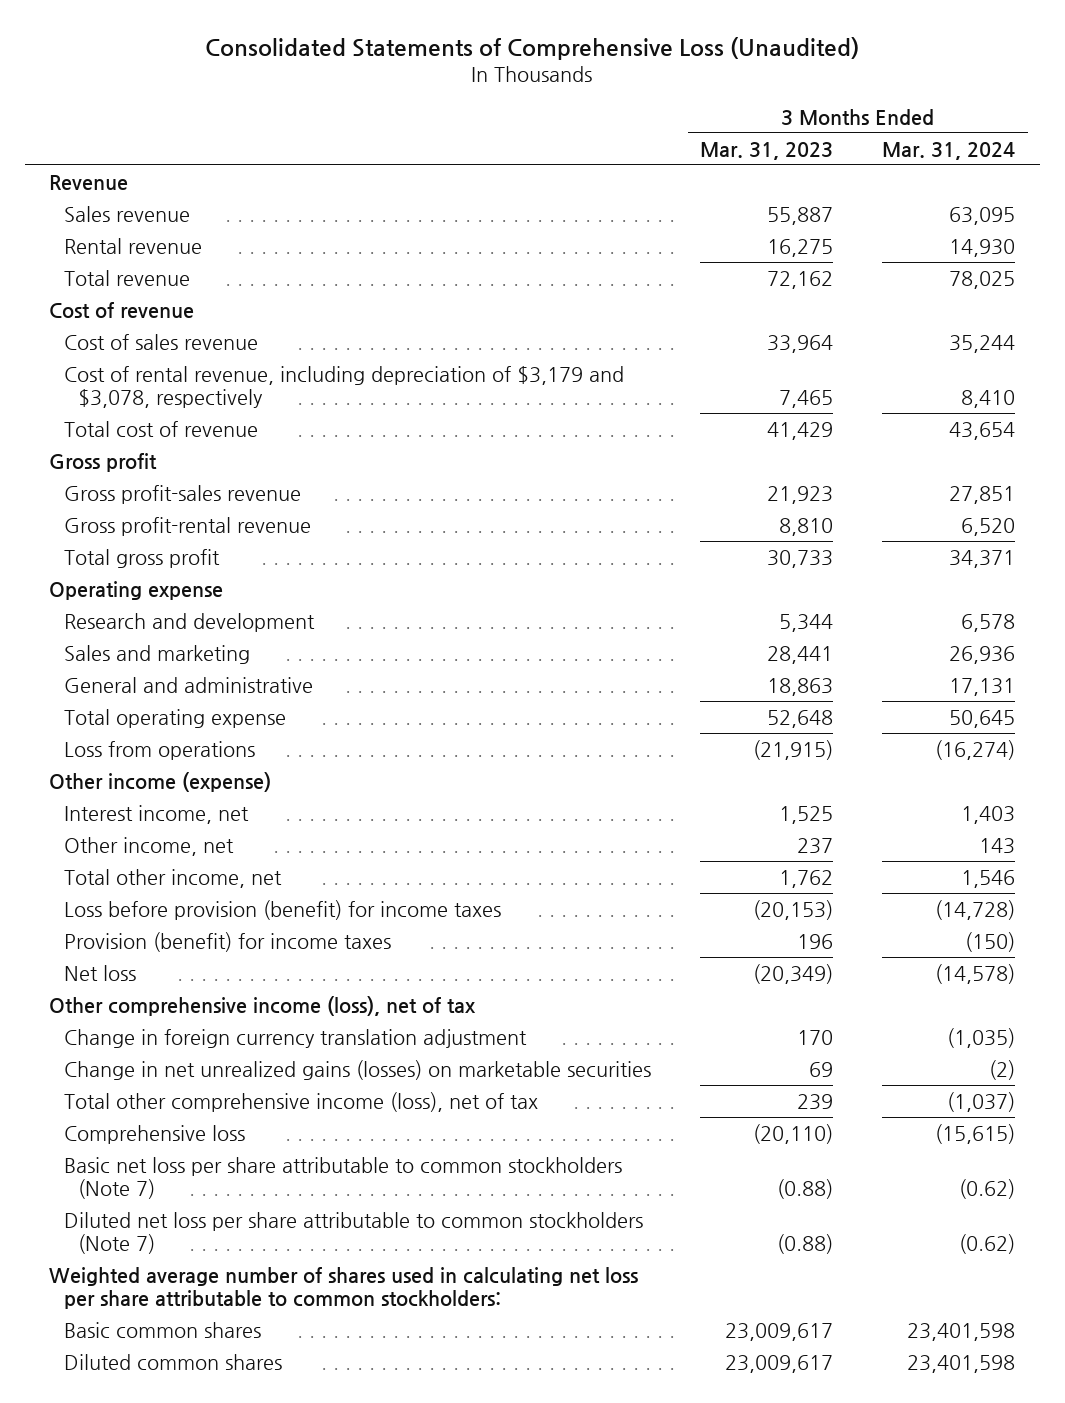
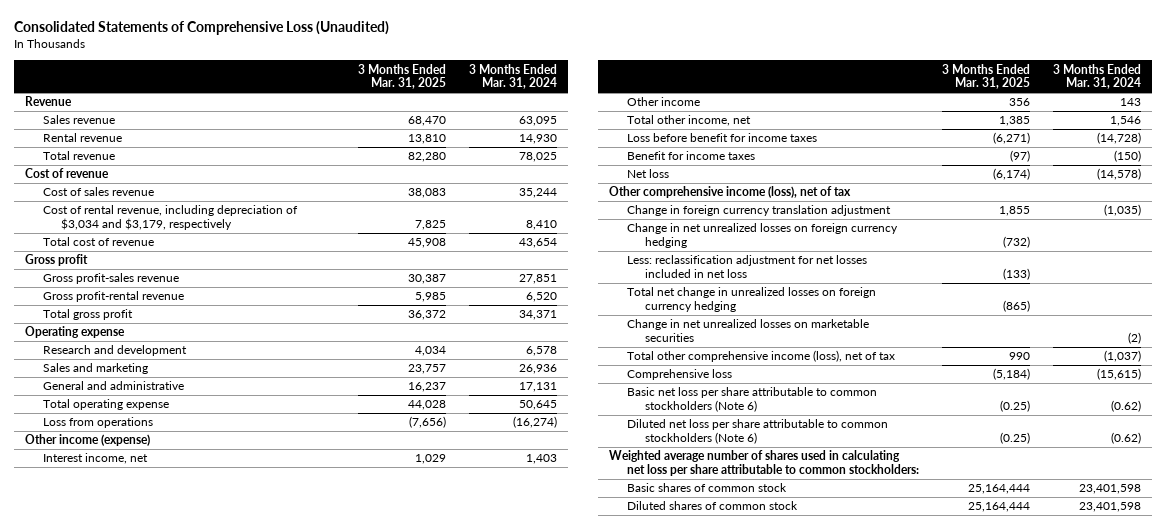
[700,141,834,160] Mar. 31, 2023 -> none
none -> [358,63,447,90] 3 Months Ended Mar. 31, 2025
[63,365,624,408] Cost of rental revenue, including depreciation of $3,179 and $3,078, respectively -> [43,205,299,231] Cost of rental revenue, including depreciation of $3,034 and $3,179, respectively
[63,836,234,856] Other income, net -> [627,97,701,107] Other income
[63,899,501,920] Loss before provision (benefit) for income taxes -> [627,133,818,143] Loss before benefit for income taxes
[63,931,391,952] Provision (benefit) for income taxes -> [627,151,756,161] Benefit for income taxes
none -> [627,223,899,249] Change in net unrealized losses on foreign currency hedging
none -> [627,255,868,279] Less: reclassification adjustment for net losses included in net loss
none -> [627,287,877,313] Total net change in unrealized losses on foreign currency hedging
[63,1059,651,1080] Change in net unrealized gains (losses) on marketable securities -> [627,319,870,343] Change in net unrealized losses on marketable securities
[63,1156,622,1199] Basic net loss per share attributable to common stockholders (Note 7) -> [627,387,878,413] Basic net loss per share attributable to common stockholders (Note 6)
[63,1211,643,1254] Diluted net loss per share attributable to common stockholders (Note 7) -> [627,419,889,445] Diluted net loss per share attributable to common stockholders (Note 6)
[63,1321,261,1338] Basic common shares -> [627,483,788,493] Basic shares of common stock
[63,1353,282,1370] Diluted common shares -> [627,501,799,511] Diluted shares of common stock

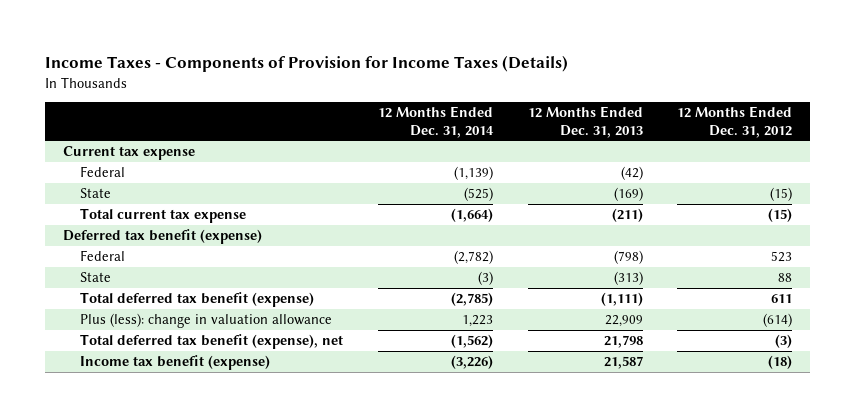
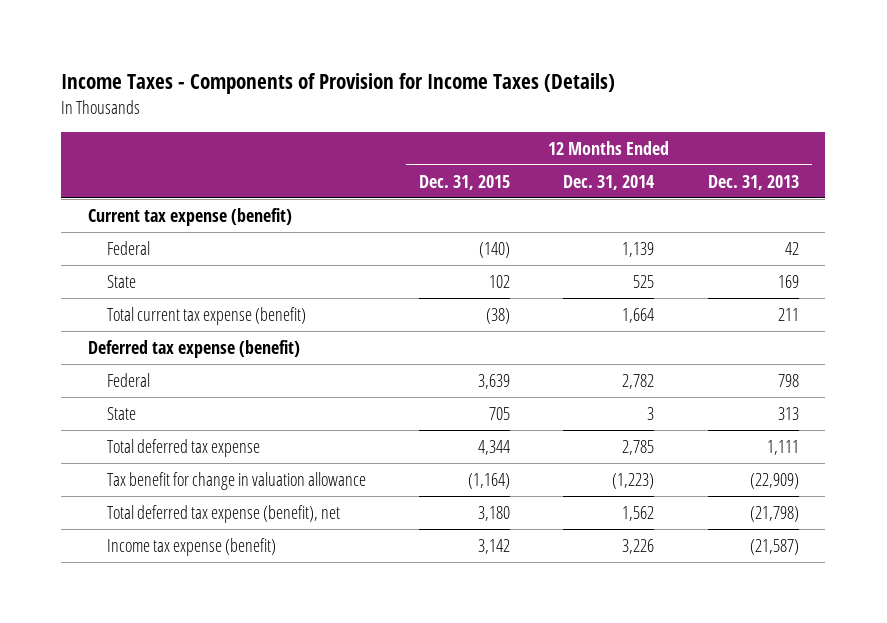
[677,106,793,138] 12 Months Ended Dec. 31, 2012 -> none
none -> [418,174,510,190] Dec. 31, 2015
[62,146,195,161] Current tax expense -> [88,207,293,226] Current tax expense (benefit)
[453,166,493,181] (1,139) -> [622,241,655,257] 1,139
[620,166,643,181] (42) -> [784,241,799,255] 42
[463,187,493,202] (525) -> [633,274,655,288] 525
[613,187,643,202] (169) -> [777,274,799,288] 169
[79,208,246,224] Total current tax expense -> [106,306,306,325] Total current tax expense (benefit)
[450,208,493,223] (1,664) -> [622,307,655,323] 1,664
[611,208,643,223] (211) -> [777,307,799,321] 211
[62,229,262,245] Deferred tax benefit (expense) -> [88,339,301,358] Deferred tax expense (benefit)
[453,250,493,265] (2,782) -> [622,373,655,389] 2,782
[613,250,643,265] (798) -> [777,373,799,387] 798
[477,271,493,286] (3) -> [647,406,655,420] 3
[613,271,643,286] (313) -> [777,406,799,420] 313
[79,292,314,308] Total deferred tax benefit (expense) -> [106,438,260,457] Total deferred tax expense
[450,292,493,307] (2,785) -> [622,439,655,455] 2,785
[600,292,643,307] (1,111) -> [766,439,799,455] 1,111
[79,313,332,329] Plus (less): change in valuation allowance -> [106,471,366,490] Tax benefit for change in valuation allowance
[461,315,493,328] 1,223 -> [612,472,655,489] (1,223)
[604,315,643,328] 22,909 -> [749,472,799,489] (22,909)
[79,334,343,350] Total deferred tax benefit (expense), net -> [106,504,340,523] Total deferred tax expense (benefit), net
[450,334,493,349] (1,562) -> [622,505,655,521] 1,562
[603,335,643,349] 21,798 -> [749,505,799,522] (21,798)
[79,355,270,371] Income tax benefit (expense) -> [106,537,276,556] Income tax expense (benefit)
[450,355,493,370] (3,226) -> [622,538,655,554] 3,226
[603,356,643,370] 21,587 -> [749,538,799,555] (21,587)

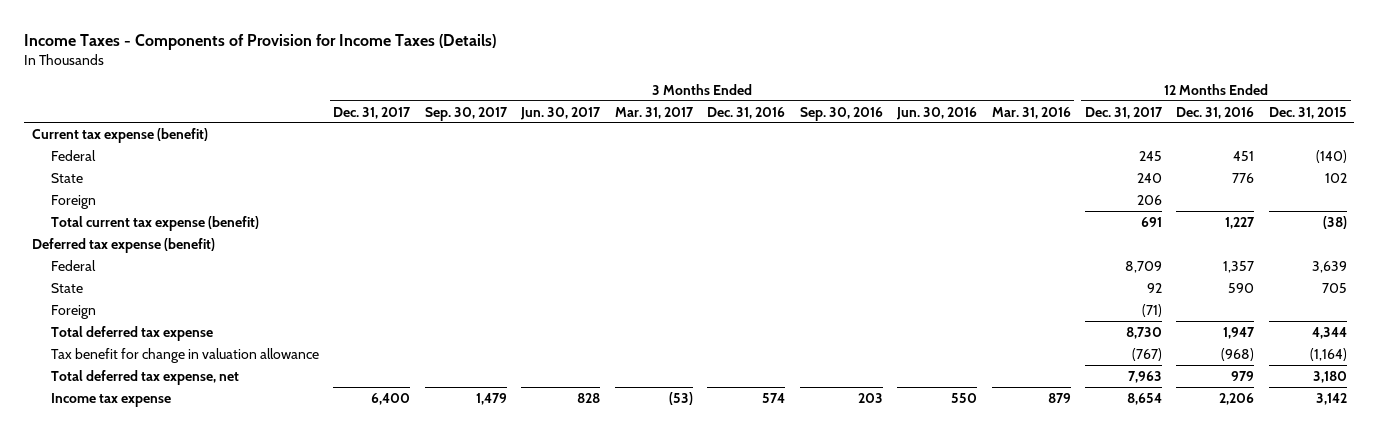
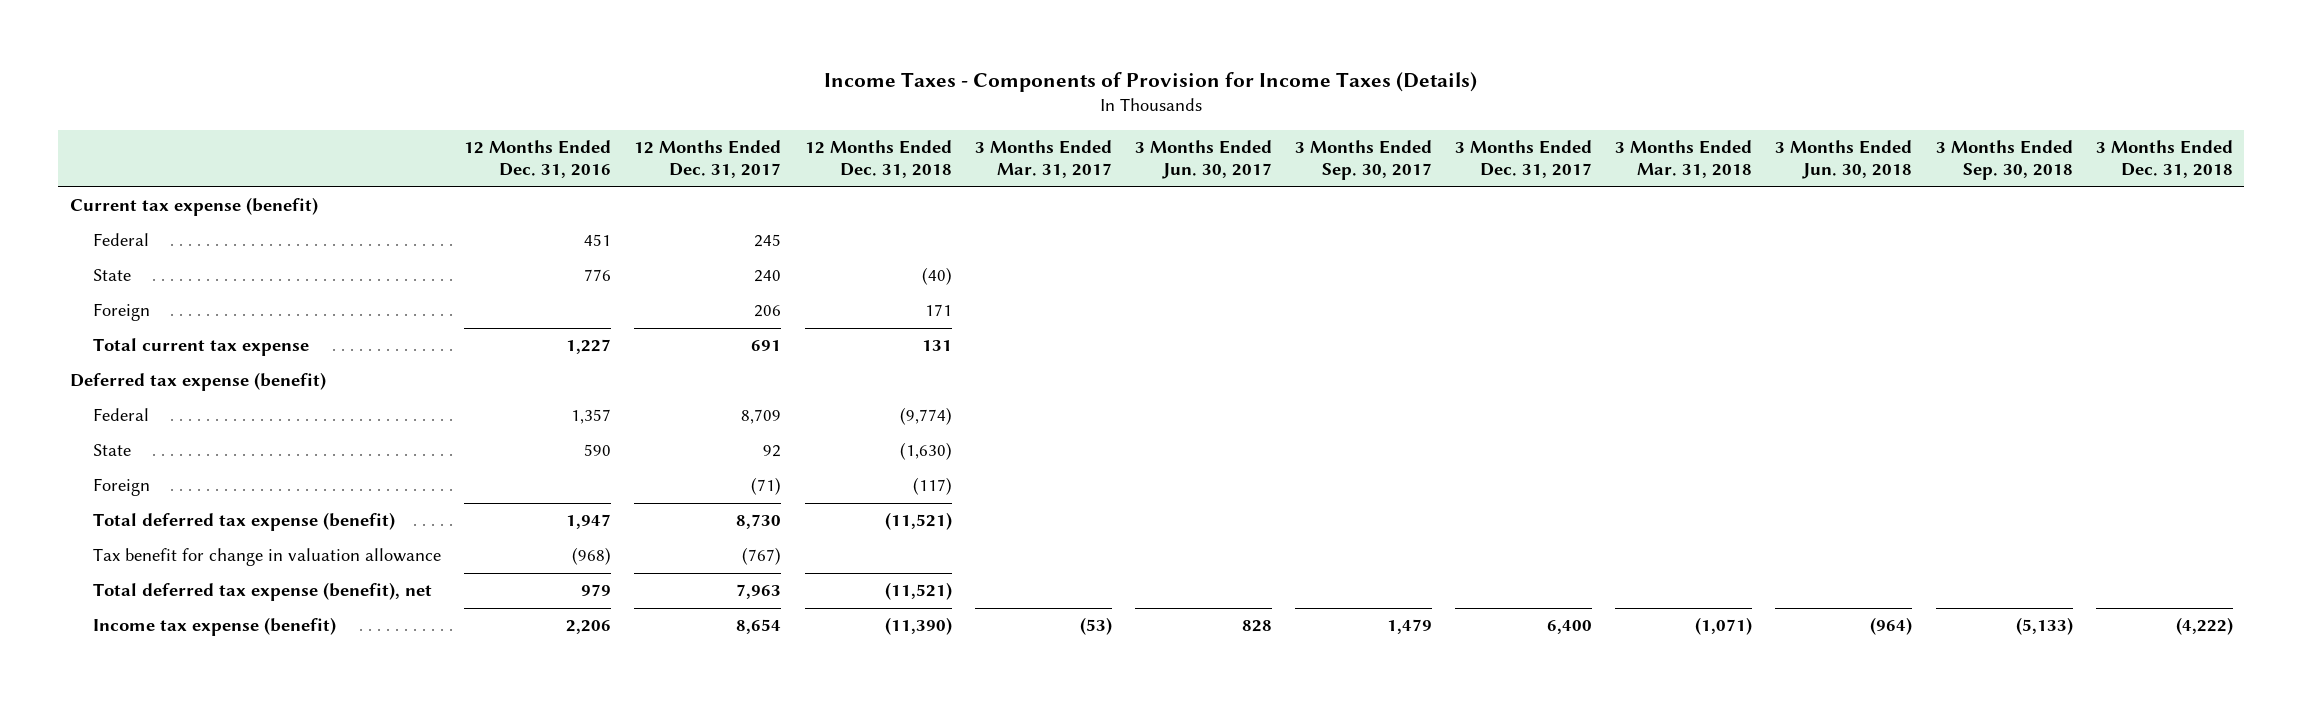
[707,106,786,119] Dec. 31, 2016 -> none
[799,106,883,121] Sep. 30, 2016 -> none
[896,106,978,120] Jun. 30, 2016 -> none
[991,106,1071,119] Mar. 31, 2016 -> none
[1268,106,1347,119] Dec. 31, 2015 -> none
none -> [804,140,952,179] 12 Months Ended Dec. 31, 2018
none -> [1615,140,1753,179] 3 Months Ended Mar. 31, 2018
none -> [1775,140,1913,180] 3 Months Ended Jun. 30, 2018
none -> [1935,140,2073,181] 3 Months Ended Sep. 30, 2018
none -> [2095,140,2233,179] 3 Months Ended Dec. 31, 2018
[50,215,259,231] Total current tax expense (benefit) -> [93,338,310,357] Total current tax expense
[50,325,213,341] Total deferred tax expense -> [93,512,396,532] Total deferred tax expense (benefit)
[50,369,239,385] Total deferred tax expense, net -> [93,582,433,602] Total deferred tax expense (benefit), net
[50,392,171,407] Income tax expense -> [93,617,337,637] Income tax expense (benefit)

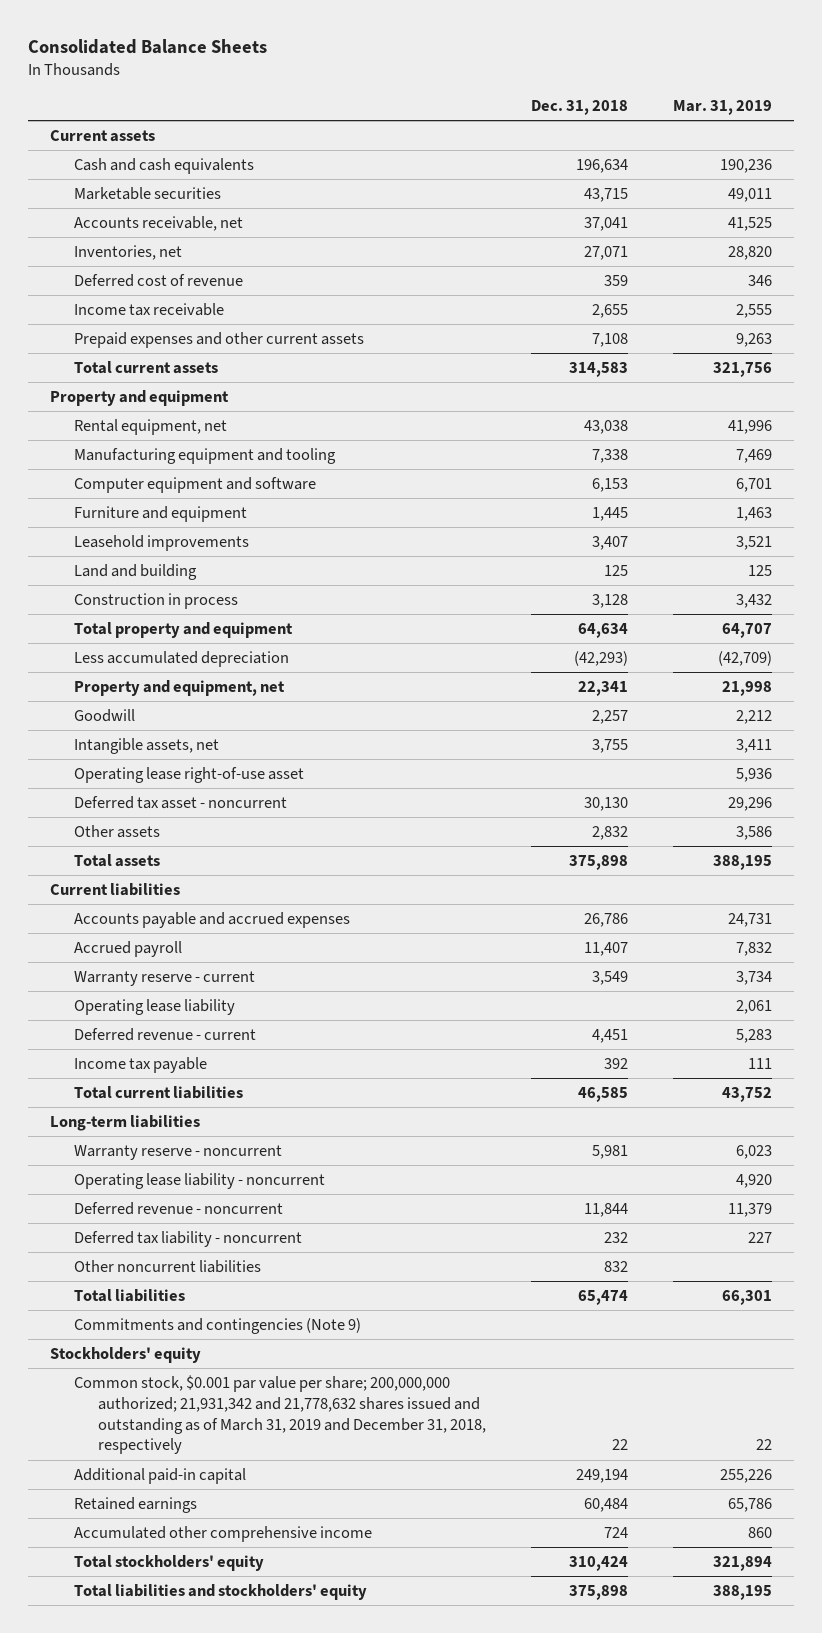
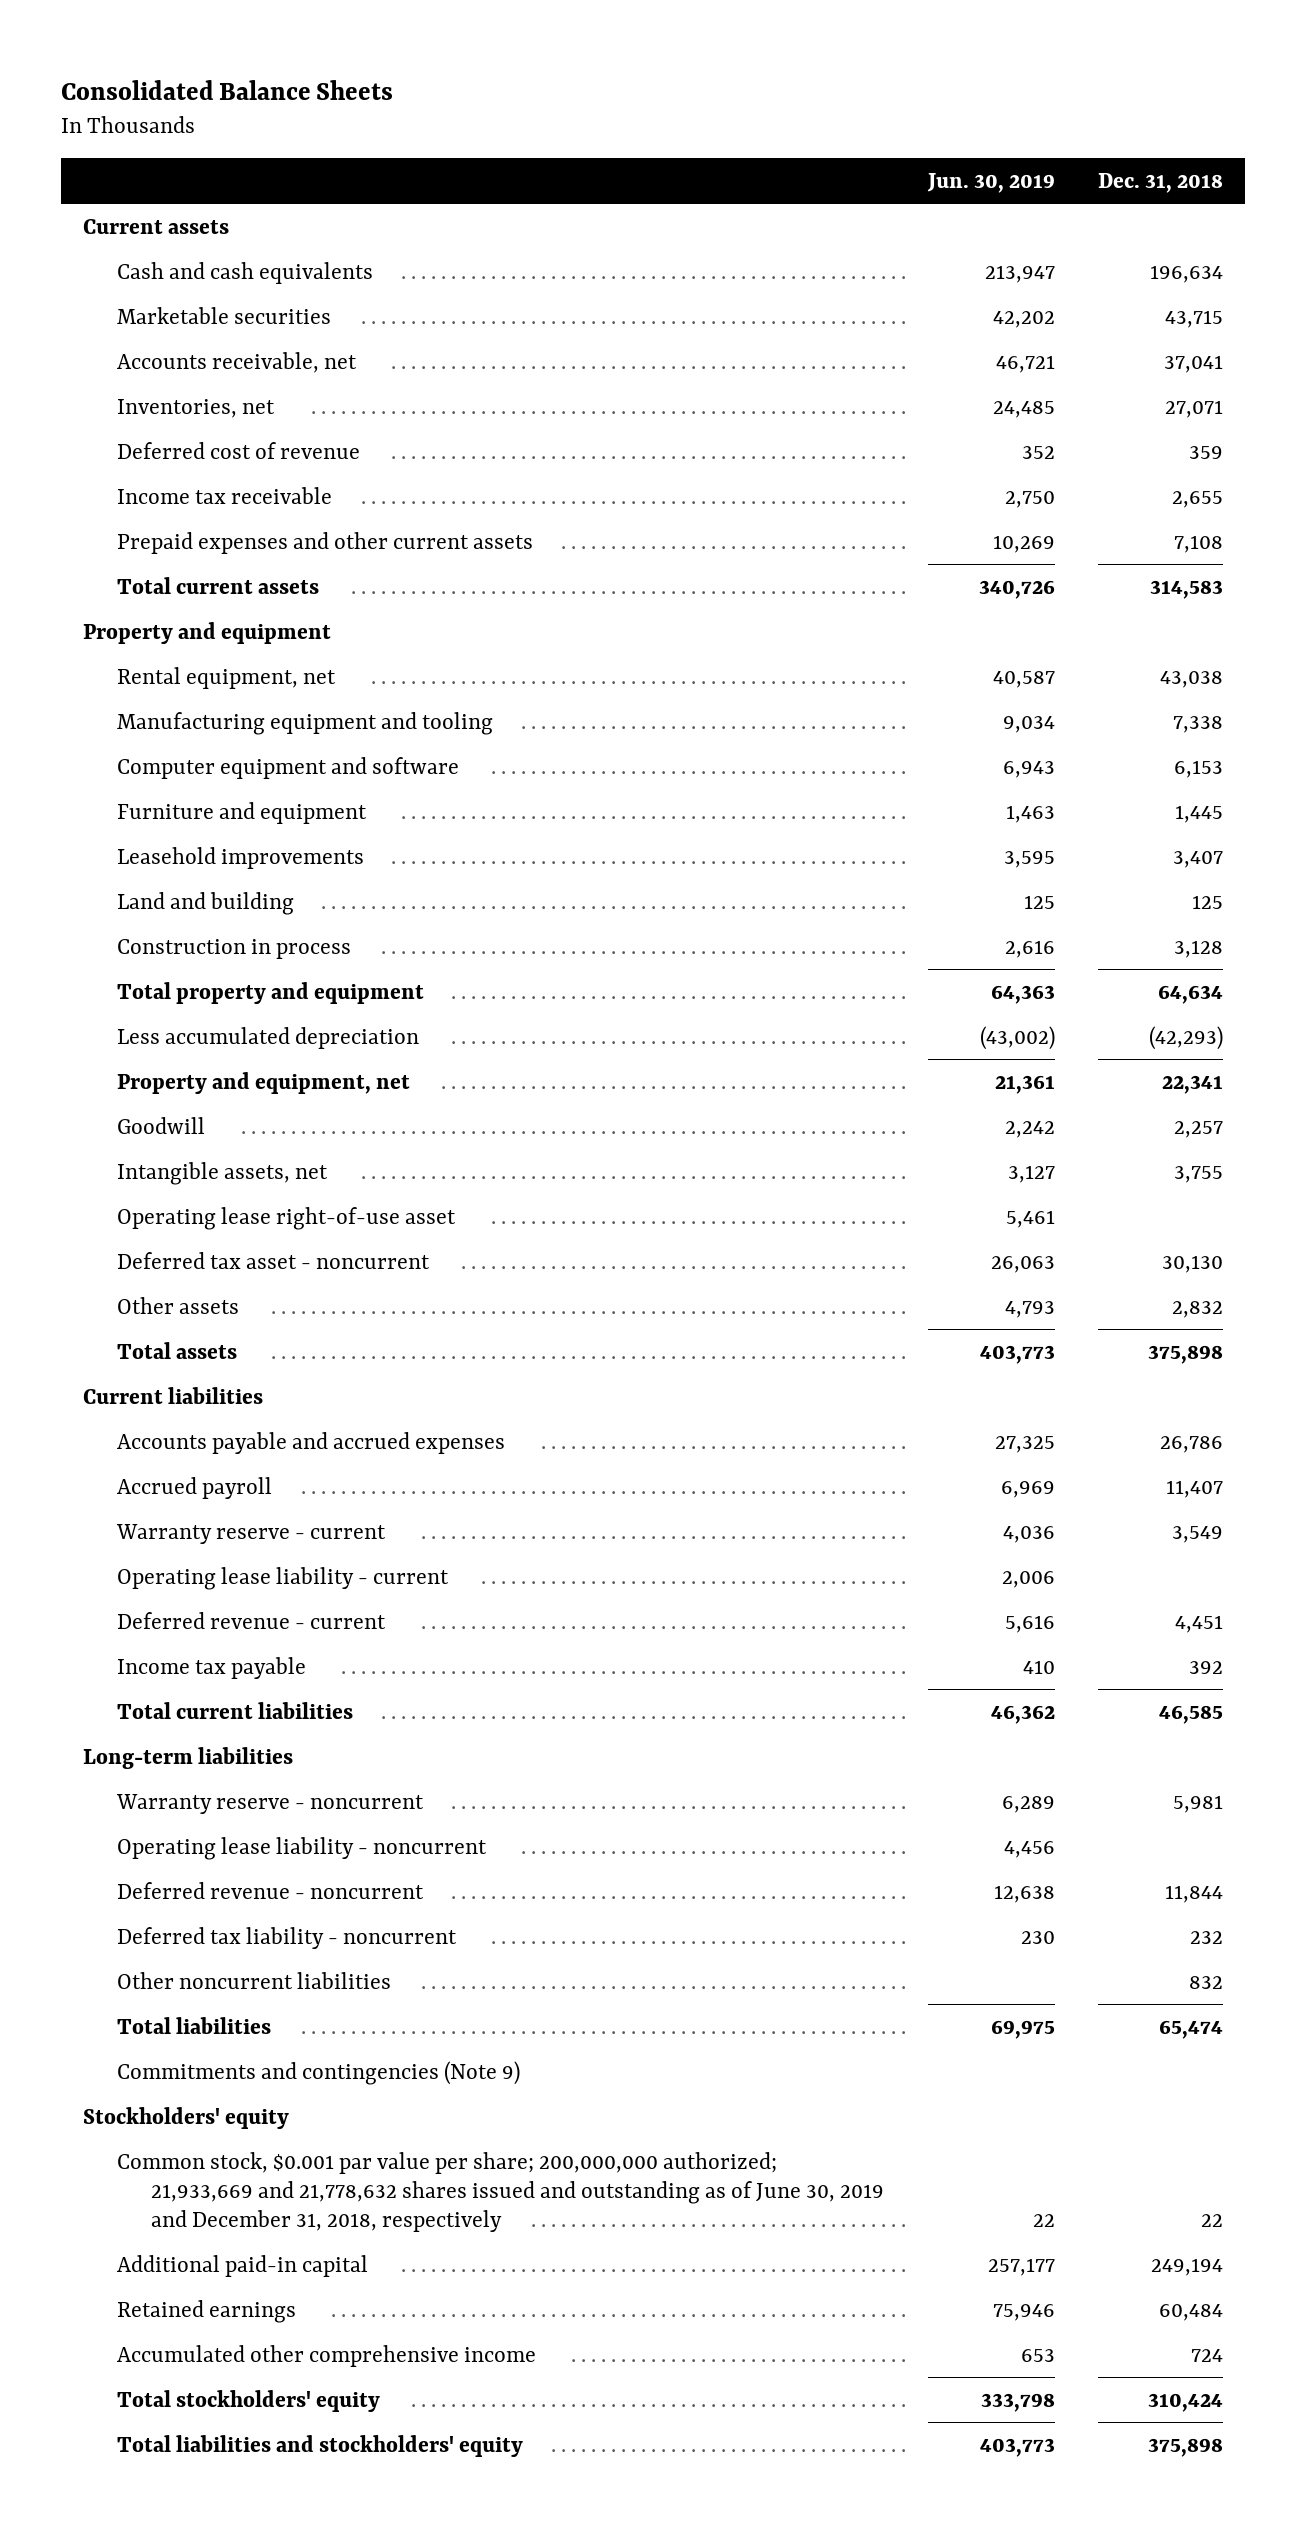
[672,100,772,116] Mar. 31, 2019 -> none
none -> [926,172,1055,193] Jun. 30, 2019
[74,998,236,1015] Operating lease liability -> [117,1566,450,1590] Operating lease liability - current
[74,1374,487,1455] Common stock, $0.001 par value per share; 200,000,000 authorized; 21,931,342 and 21,778,632 shares issued and outstanding as of March 31, 2019 and December 31, 2018, respectively -> [117,2151,885,2233] Common stock, $0.001 par value per share; 200,000,000 authorized; 21,933,669 and 21,778,632 shares issued and outstanding as of June 30, 2019 and December 31, 2018, respectively

